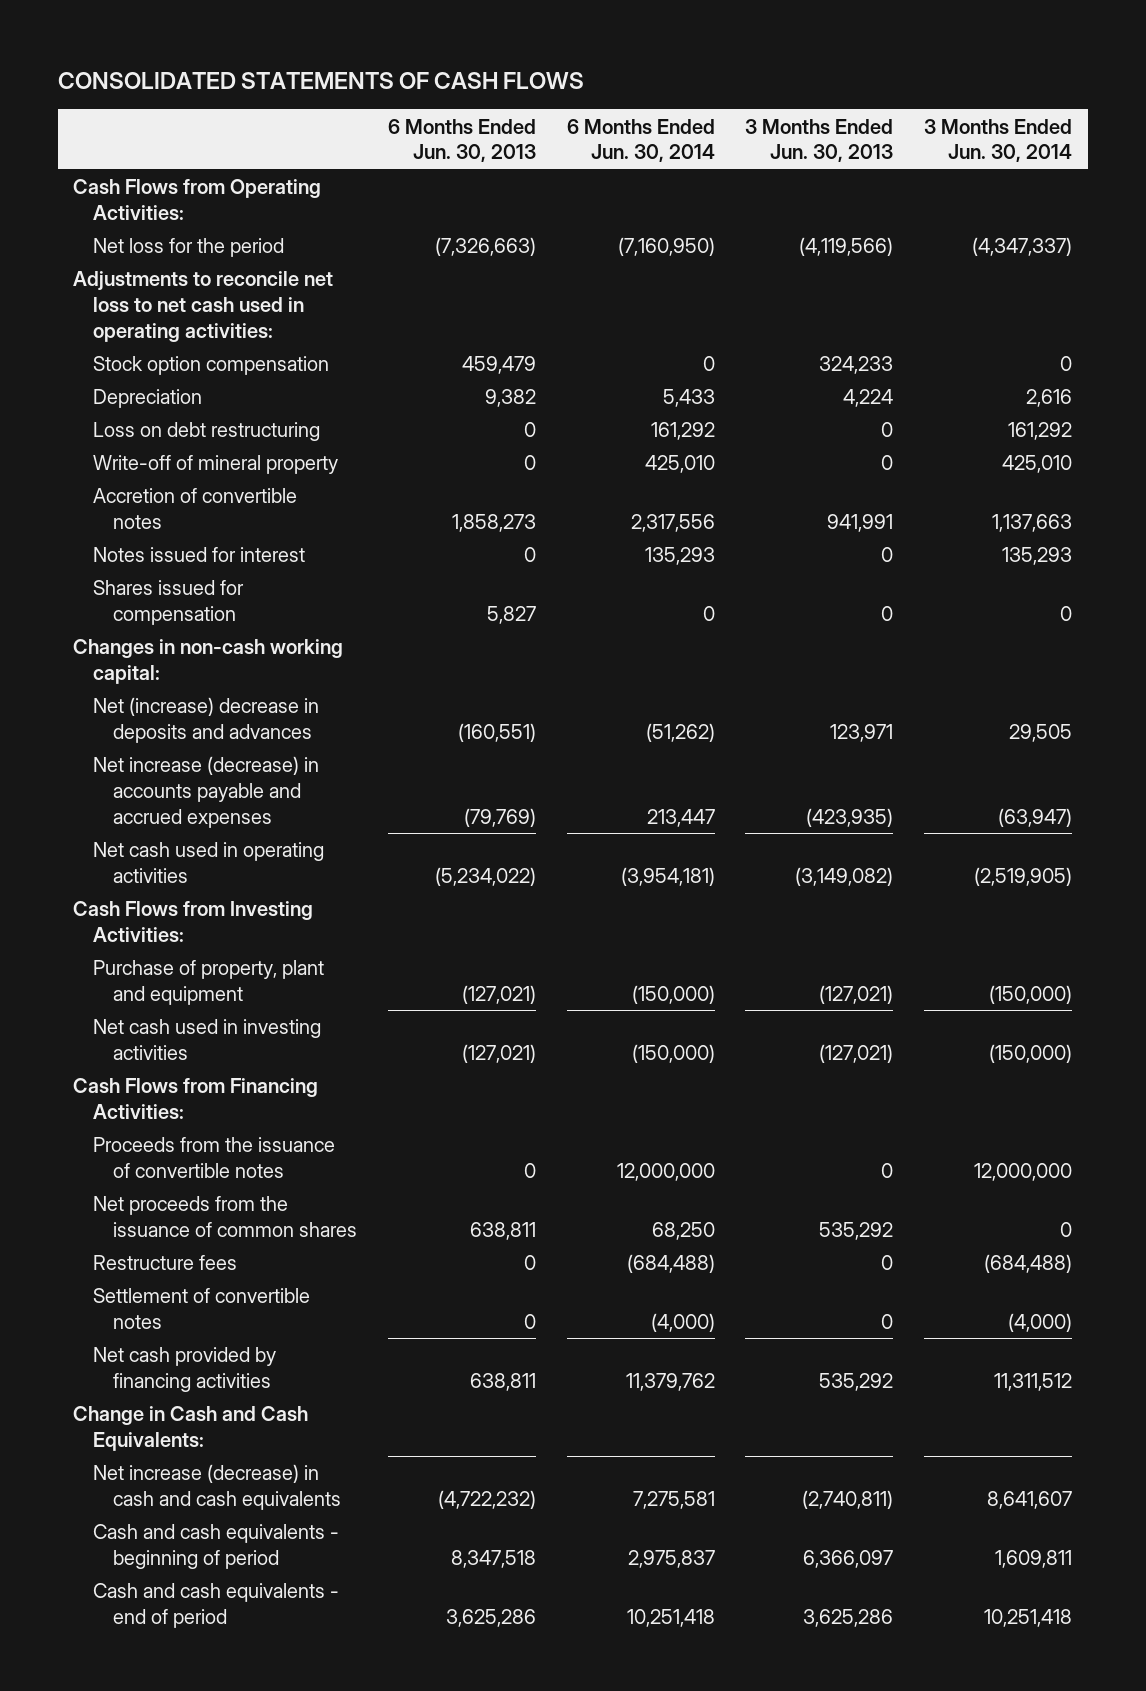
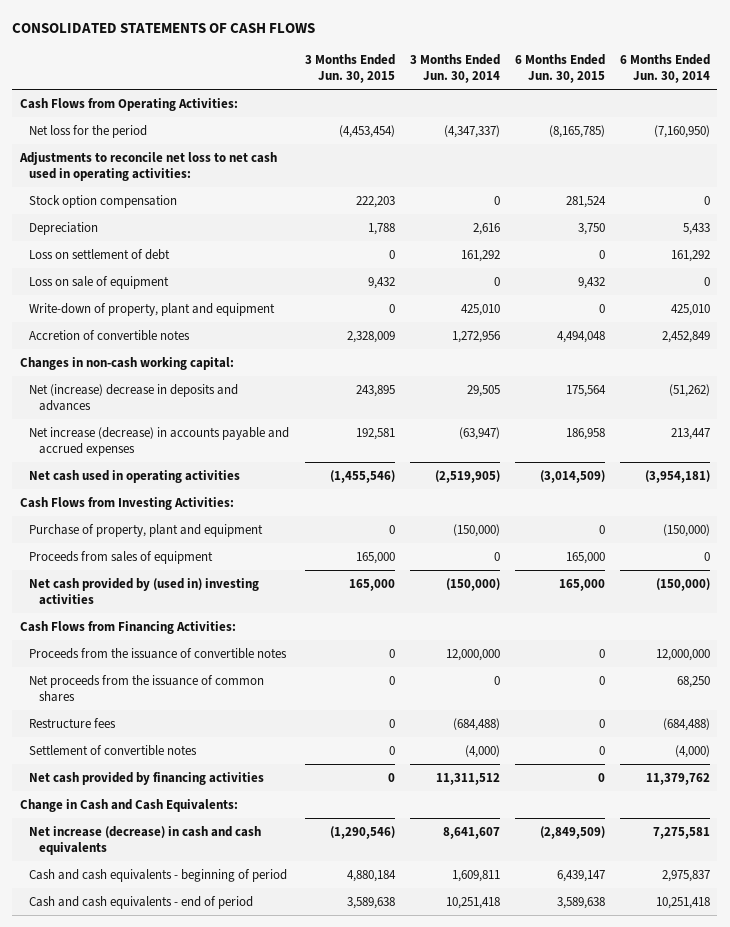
[387,118,536,163] 6 Months Ended Jun. 30, 2013 -> none
[745,118,894,163] 3 Months Ended Jun. 30, 2013 -> none
none -> [304,53,395,84] 3 Months Ended Jun. 30, 2015
none -> [514,53,605,84] 6 Months Ended Jun. 30, 2015
[93,547,306,563] Notes issued for interest -> none
[93,580,245,625] Shares issued for compensation -> none
[93,422,321,442] Loss on debt restructuring -> [29,248,171,260] Loss on settlement of debt
none -> [29,275,170,289] Loss on sale of equipment
[93,455,339,475] Write-off of mineral property -> [29,302,276,316] Write-down of property, plant and equipment
[630,513,715,532] 2,317,556 -> [661,330,710,343] 2,452,849
[992,513,1073,532] 1,137,663 -> [451,330,500,343] 1,272,956
none -> [29,550,214,564] Proceeds from sales of equipment
[93,1019,322,1060] Net cash used in investing activities -> [29,577,260,606] Net cash provided by (used in) investing activities

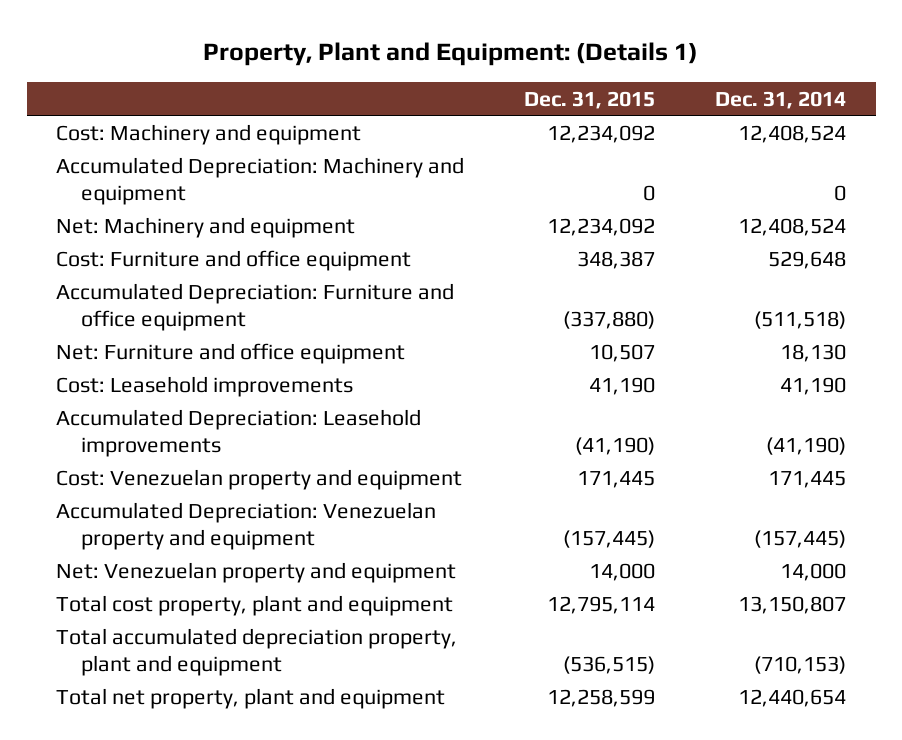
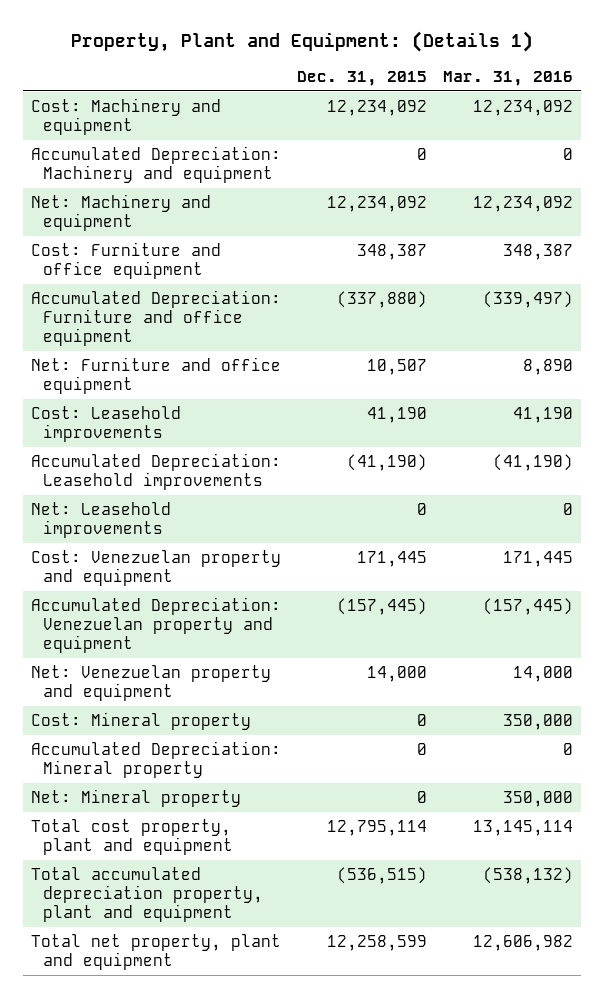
[714,90,846,109] Dec. 31, 2014 -> none
none -> [443,70,574,86] Mar. 31, 2016
none -> [30,501,171,538] Net: Leasehold improvements
none -> [30,711,251,730] Cost: Mineral property
none -> [30,740,281,778] Accumulated Depreciation: Mineral property
none -> [30,788,241,807] Net: Mineral property

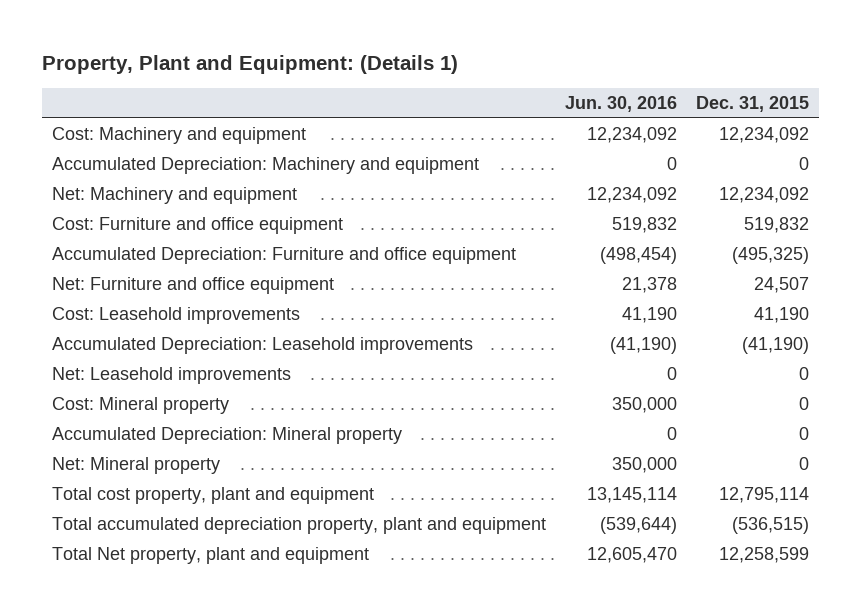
[443,70,574,86] Mar. 31, 2016 -> none
none -> [564,96,677,113] Jun. 30, 2016
[356,243,427,260] 348,387 -> [744,217,810,234] 519,832
[336,290,427,308] (337,880) -> [732,247,810,265] (495,325)
[366,358,427,375] 10,507 -> [754,277,810,294] 24,507
[30,549,281,586] Cost: Venezuelan property and equipment -> none
[30,596,281,653] Accumulated Depreciation: Venezuelan property and equipment -> none
[30,664,271,701] Net: Venezuelan property and equipment -> none
[30,933,281,970] Total net property, plant and equipment -> [51,547,369,565] Total Net property, plant and equipment

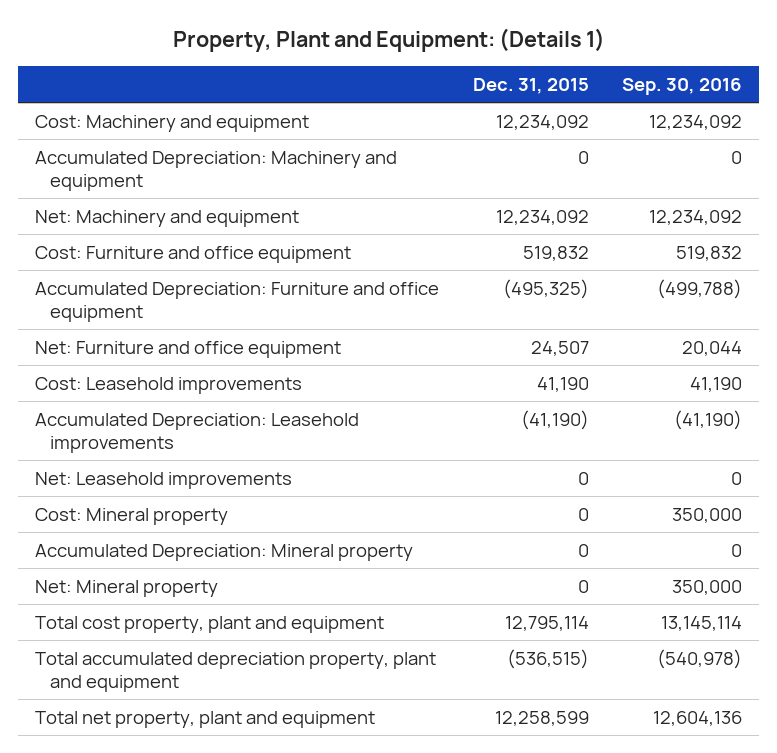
[564,96,677,113] Jun. 30, 2016 -> none
none -> [622,77,743,95] Sep. 30, 2016
[51,547,369,565] Total Net property, plant and equipment -> [34,711,375,729] Total net property, plant and equipment

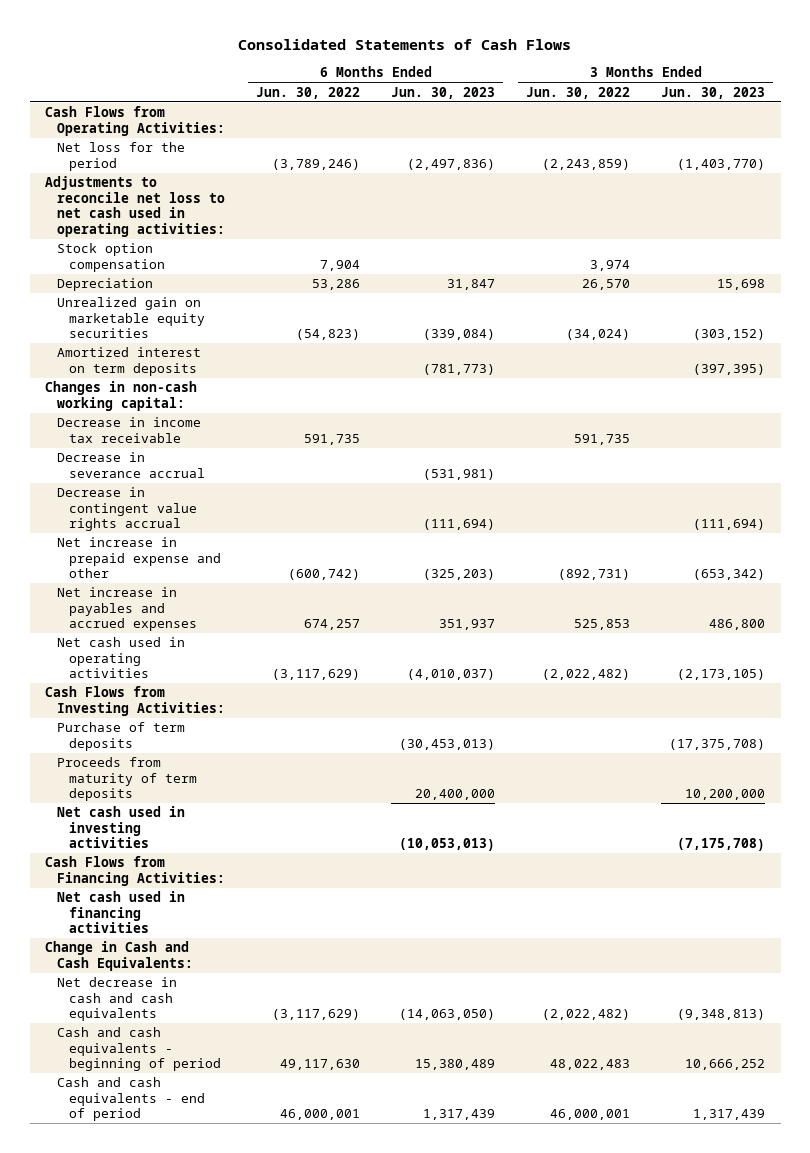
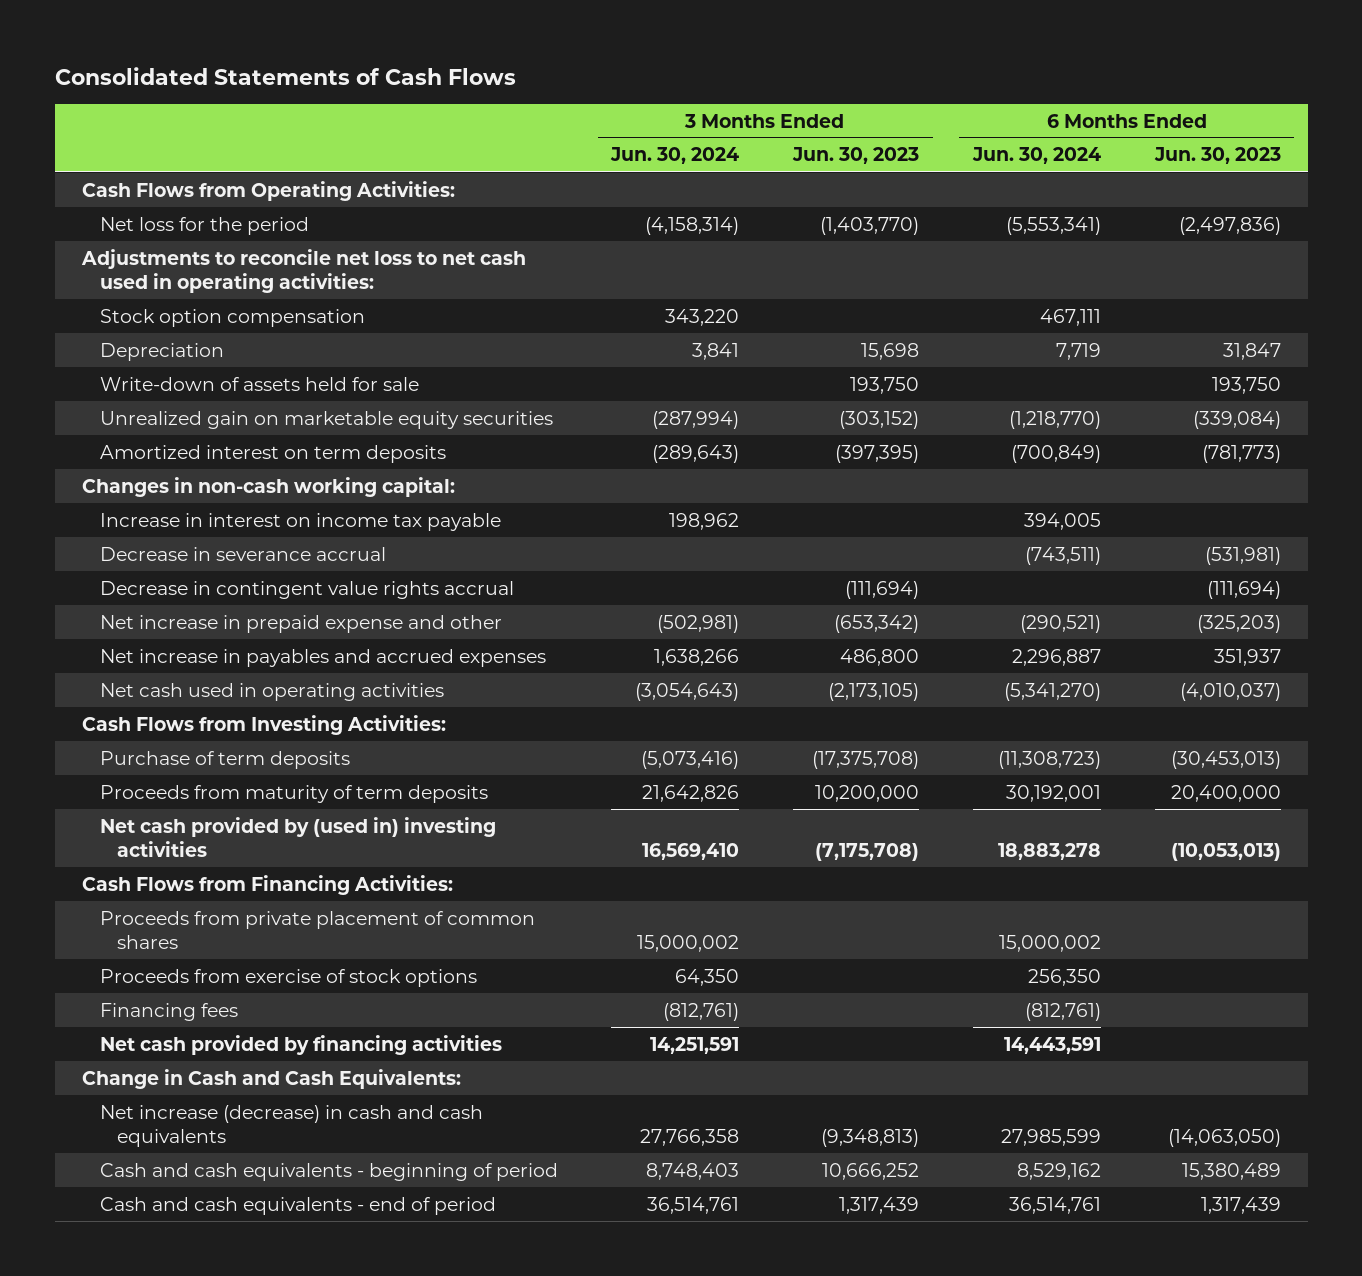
[256,86,361,99] Jun. 30, 2022 -> none
[526,86,631,99] Jun. 30, 2022 -> none
none -> [610,147,740,165] Jun. 30, 2024
none -> [971,147,1101,165] Jun. 30, 2024
none -> [99,376,419,391] Write-down of assets held for sale
[57,417,202,443] Decrease in income tax receivable -> none
none -> [99,512,501,531] Increase in interest on income tax payable
[57,806,186,849] Net cash used in investing activities -> [99,816,496,858] Net cash provided by (used in) investing activities
none -> [99,910,535,950] Proceeds from private placement of common shares
none -> [99,968,477,987] Proceeds from exercise of stock options
none -> [99,1002,238,1021] Financing fees
[57,891,186,934] Net cash used in financing activities -> [99,1034,502,1055] Net cash provided by financing activities
[57,977,178,1022] Net decrease in cash and cash equivalents -> [99,1104,483,1148] Net increase (decrease) in cash and cash equivalents

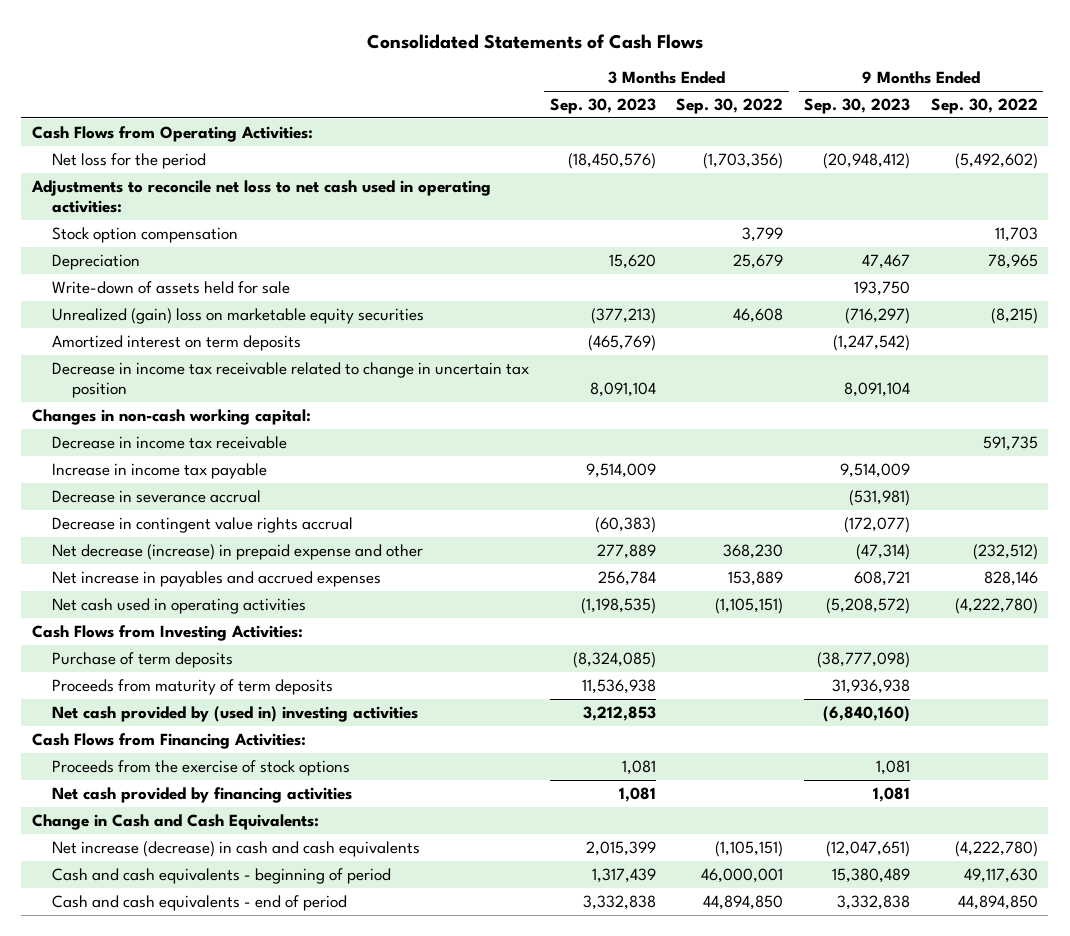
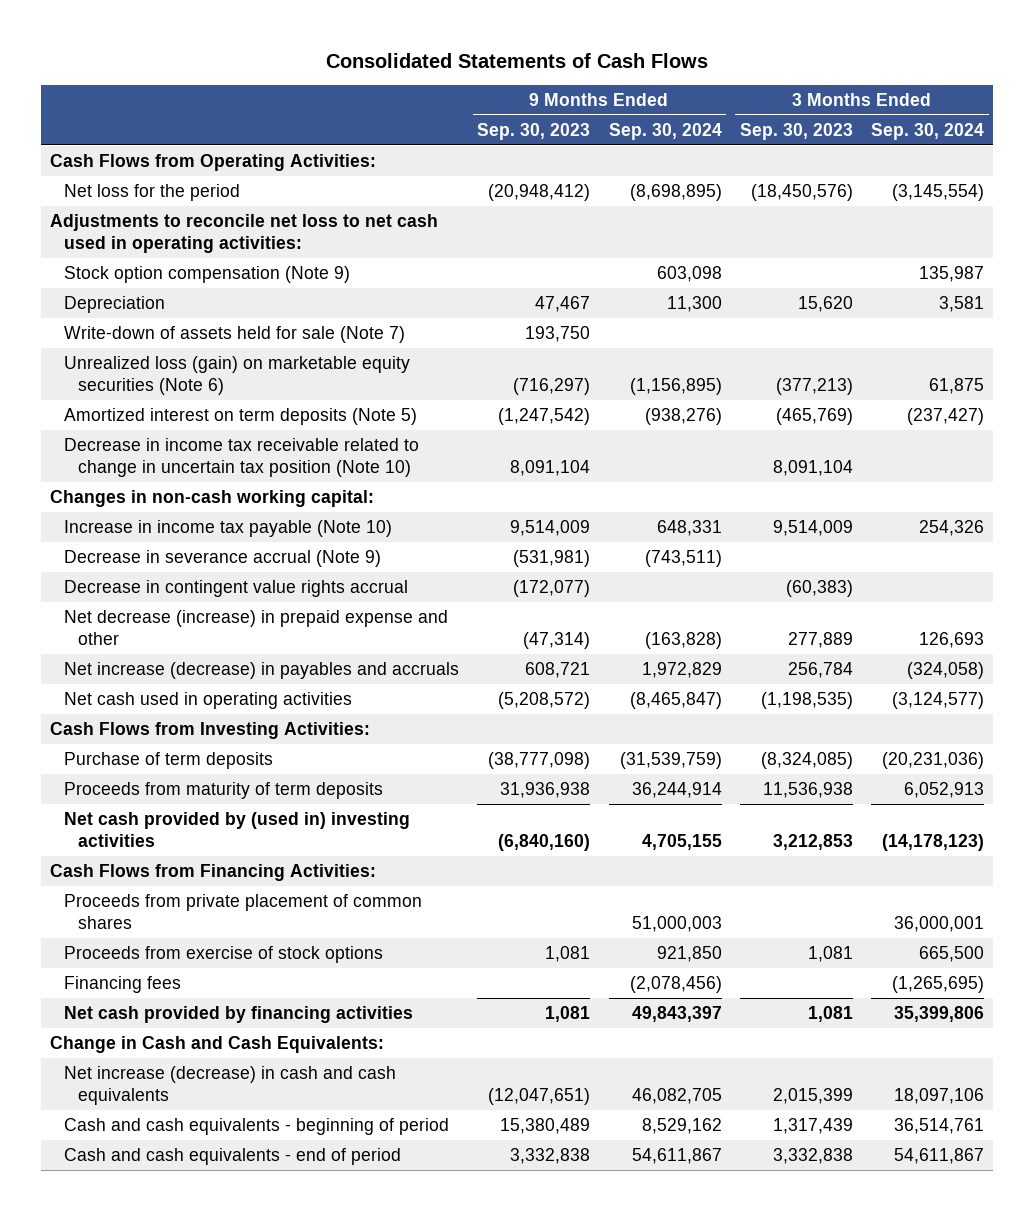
[676,97,784,114] Sep. 30, 2022 -> none
[931,97,1039,114] Sep. 30, 2022 -> none
none -> [608,122,722,140] Sep. 30, 2024
none -> [871,122,985,140] Sep. 30, 2024
[51,226,238,243] Stock option compensation -> [63,265,350,283] Stock option compensation (Note 9)
[51,280,290,294] Write-down of assets held for sale -> [63,325,405,343] Write-down of assets held for sale (Note 7)
[51,307,424,324] Unrealized (gain) loss on marketable equity securities -> [63,355,410,395] Unrealized loss (gain) on marketable equity securities (Note 6)
[51,334,301,351] Amortized interest on term deposits -> [63,407,417,425] Amortized interest on term deposits (Note 5)
[51,361,529,398] Decrease in income tax receivable related to change in uncertain tax position -> [63,437,419,477] Decrease in income tax receivable related to change in uncertain tax position (Note 10)
[51,435,287,449] Decrease in income tax receivable -> none
[51,462,267,479] Increase in income tax payable -> [63,519,392,537] Increase in income tax payable (Note 10)
[51,489,261,503] Decrease in severance accrual -> [63,549,381,567] Decrease in severance accrual (Note 9)
[51,570,381,587] Net increase in payables and accrued expenses -> [63,661,459,679] Net increase (decrease) in payables and accruals
none -> [63,893,422,929] Proceeds from private placement of common shares
[51,759,350,776] Proceeds from the exercise of stock options -> [63,945,383,963] Proceeds from exercise of stock options
none -> [63,975,181,993] Financing fees

